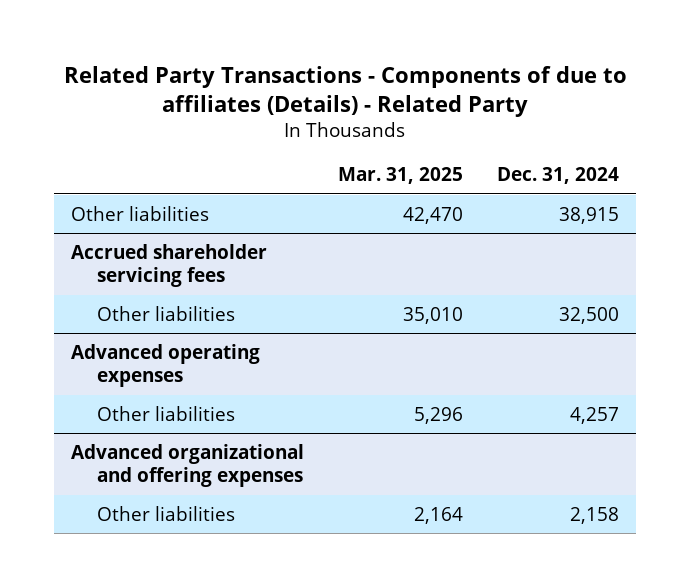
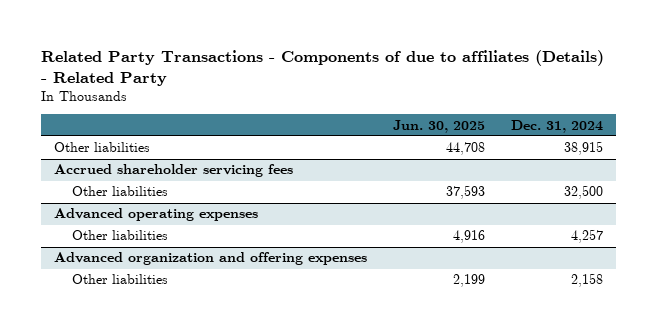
[338,167,464,185] Mar. 31, 2025 -> none
none -> [392,119,485,133] Jun. 30, 2025
[71,443,305,488] Advanced organizational and offering expenses -> [54,252,368,266] Advanced organization and offering expenses

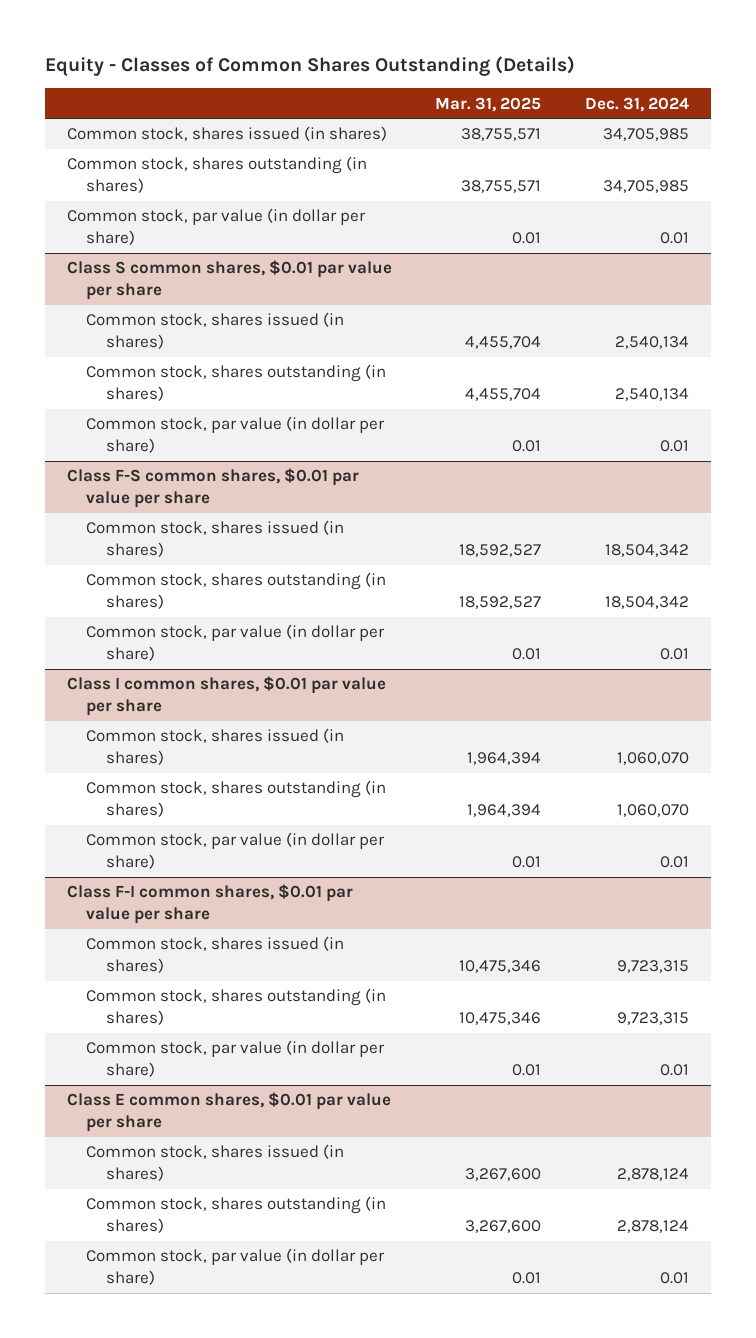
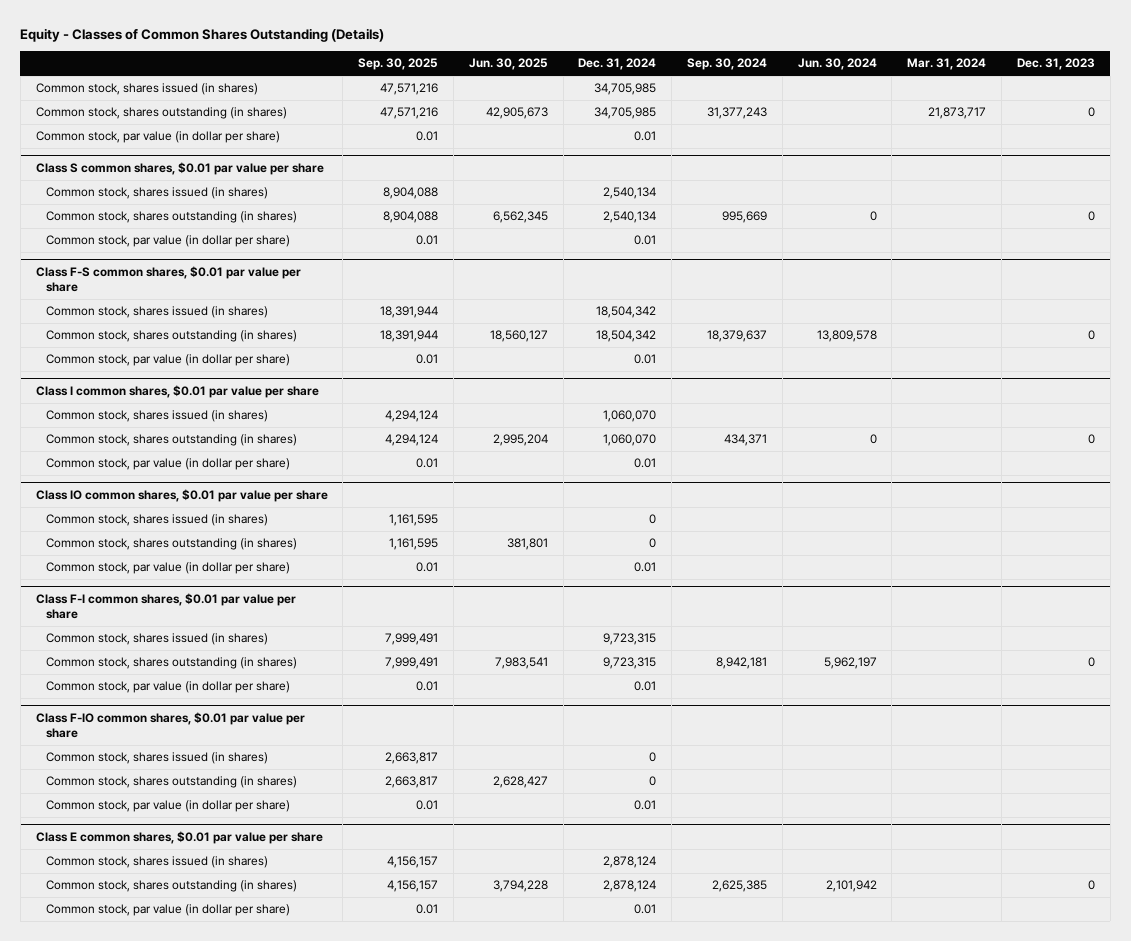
[435,96,542,112] Mar. 31, 2025 -> none
none -> [358,58,439,71] Sep. 30, 2025
none -> [468,58,548,71] Jun. 30, 2025
none -> [687,58,768,71] Sep. 30, 2024
none -> [797,58,877,71] Jun. 30, 2024
none -> [907,58,987,71] Mar. 31, 2024
none -> [1016,58,1095,71] Dec. 31, 2023
none -> [35,489,328,503] Class IO common shares, $0.01 par value per share
none -> [45,514,268,527] Common stock, shares issued (in shares)
none -> [45,538,297,551] Common stock, shares outstanding (in shares)
none -> [45,562,290,575] Common stock, par value (in dollar per share)
none -> [35,712,305,739] Class F-IO common shares, $0.01 par value per share
none -> [45,752,268,765] Common stock, shares issued (in shares)
none -> [45,776,297,789] Common stock, shares outstanding (in shares)
none -> [45,800,290,813] Common stock, par value (in dollar per share)

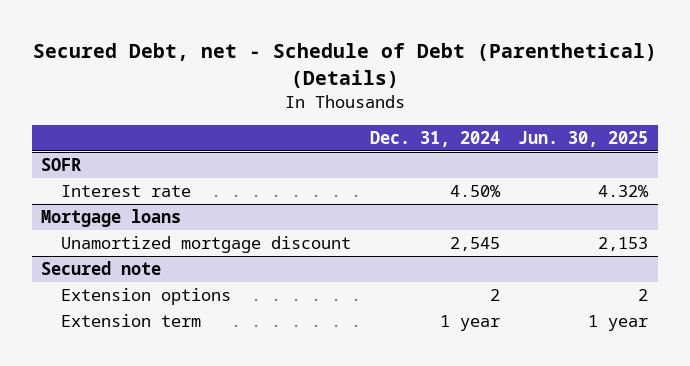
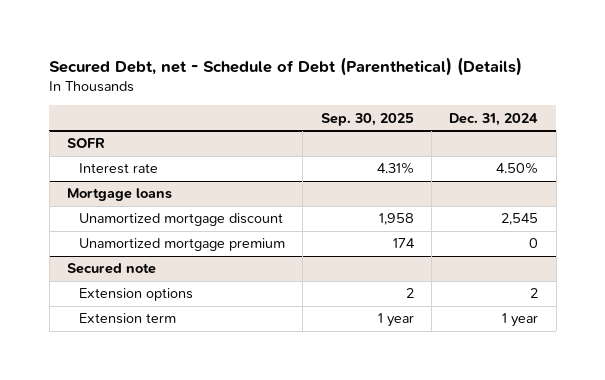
[518,130,649,147] Jun. 30, 2025 -> none
none -> [320,112,414,126] Sep. 30, 2025
none -> [78,238,285,252] Unamortized mortgage premium

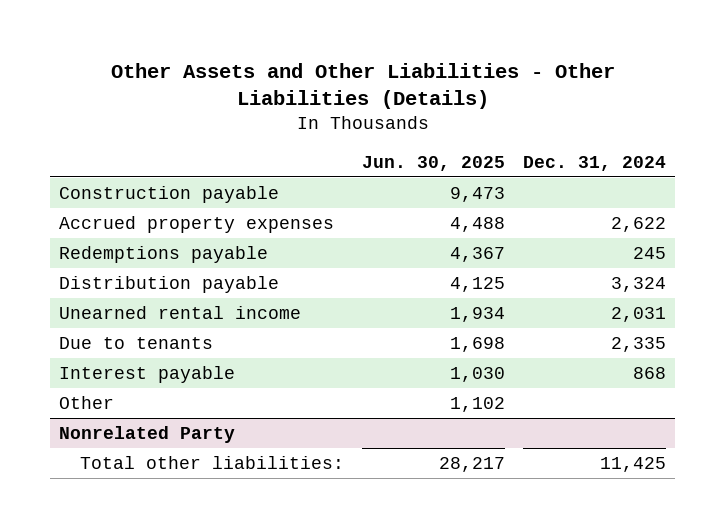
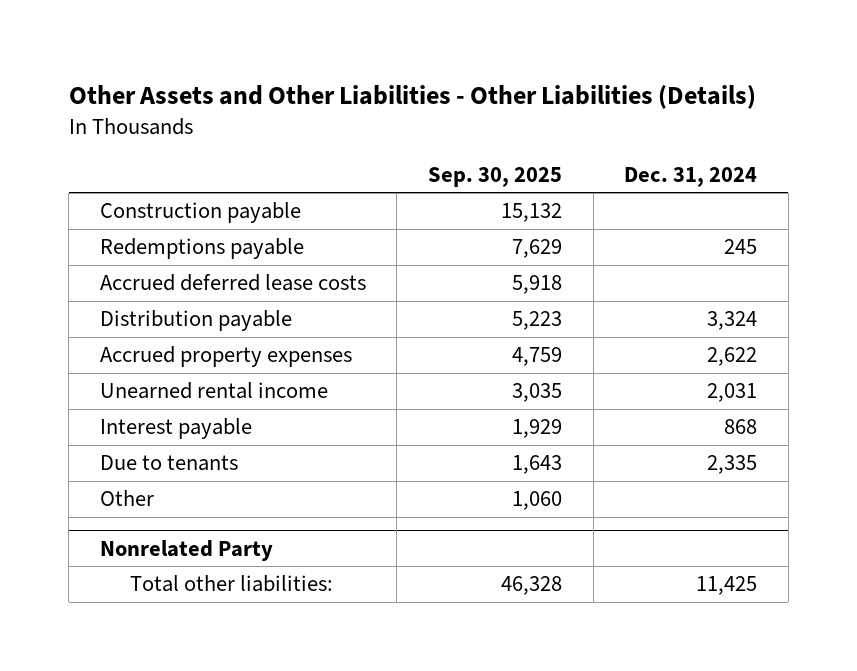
[362,155,506,171] Jun. 30, 2025 -> none
none -> [427,166,562,187] Sep. 30, 2025
none -> [99,274,366,292] Accrued deferred lease costs
[59,215,335,233] Accrued property expenses -> [99,346,352,368] Accrued property expenses
[59,336,214,349] Due to tenants -> [99,455,238,472] Due to tenants

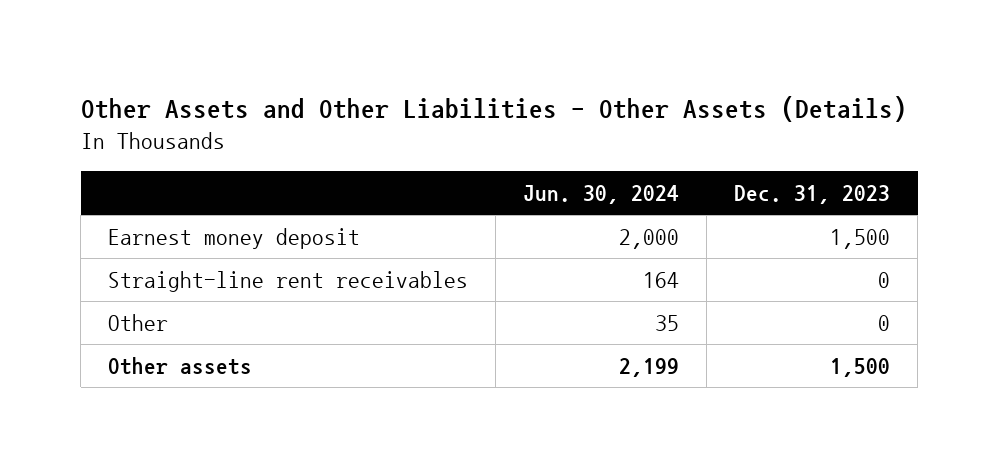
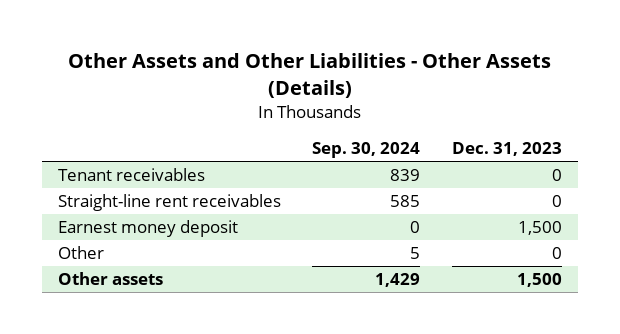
[523,185,680,205] Jun. 30, 2024 -> none
none -> [312,141,421,158] Sep. 30, 2024
none -> [57,168,205,182] Tenant receivables
[108,227,361,249] Earnest money deposit -> [57,220,238,238] Earnest money deposit

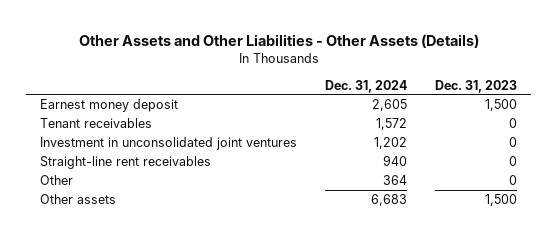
[312,141,421,158] Sep. 30, 2024 -> none
none -> [325,79,408,93] Dec. 31, 2024
[57,220,238,238] Earnest money deposit -> [40,99,179,113] Earnest money deposit
none -> [40,137,298,151] Investment in unconsolidated joint ventures

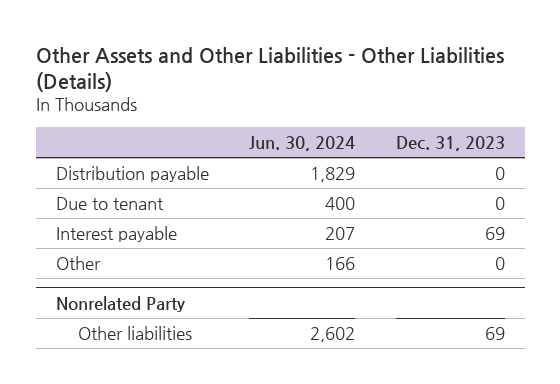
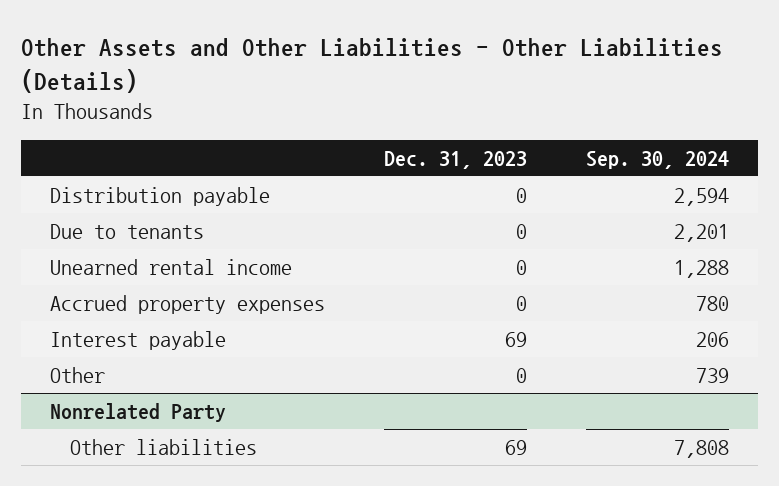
[249,136,356,152] Jun. 30, 2024 -> none
none -> [585,150,729,169] Sep. 30, 2024
[55,197,164,211] Due to tenant -> [50,223,205,239] Due to tenants
none -> [50,258,293,275] Unearned rental income
none -> [50,294,326,314] Accrued property expenses

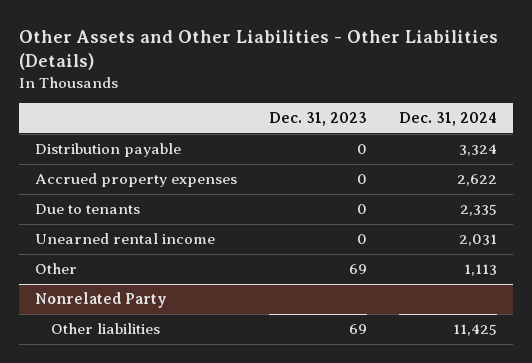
[585,150,729,169] Sep. 30, 2024 -> none
none -> [399,112,498,127] Dec. 31, 2024
[50,294,326,314] Accrued property expenses -> [34,173,237,188] Accrued property expenses
[50,330,227,350] Interest payable -> none
[516,367,528,383] 0 -> [348,264,367,275] 69

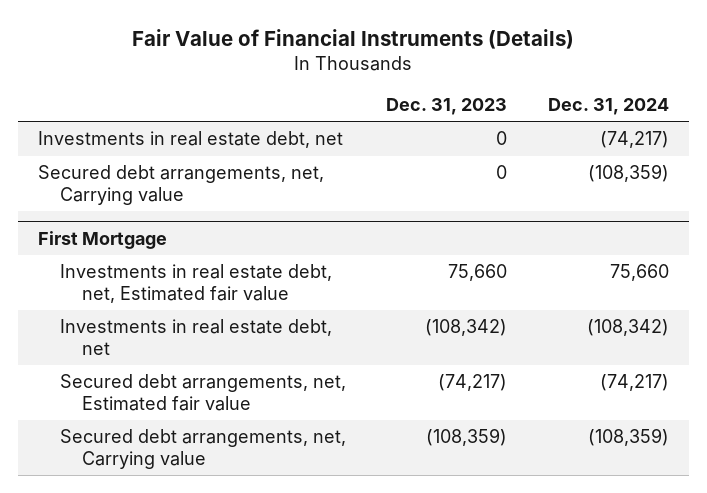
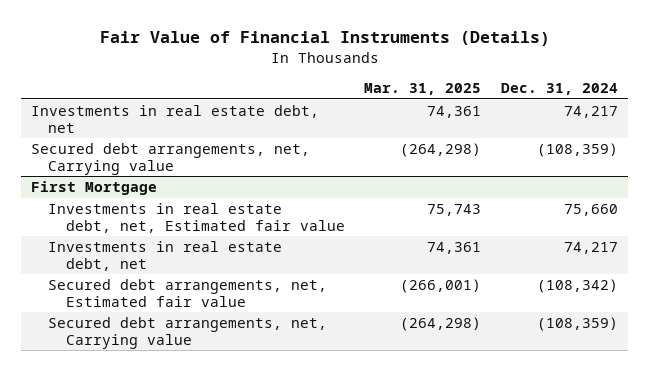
[386,98,508,116] Dec. 31, 2023 -> none
none -> [364,83,482,96] Mar. 31, 2025
[599,131,669,149] (74,217) -> [564,106,619,119] 74,217
[586,319,669,337] (108,342) -> [564,242,619,255] 74,217
[599,374,669,392] (74,217) -> [537,279,619,294] (108,342)

